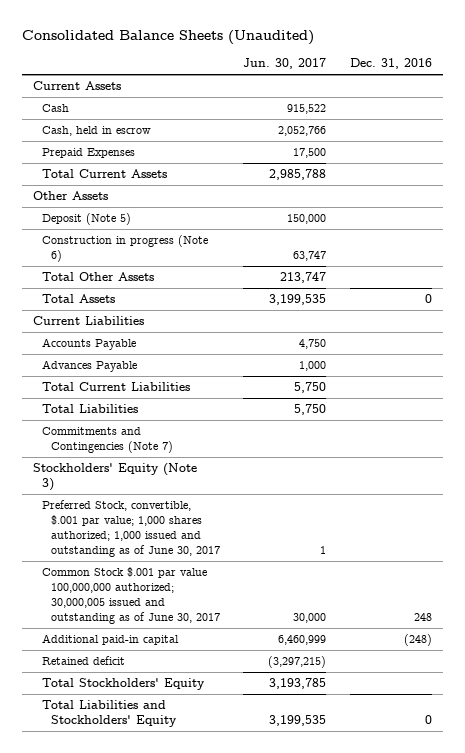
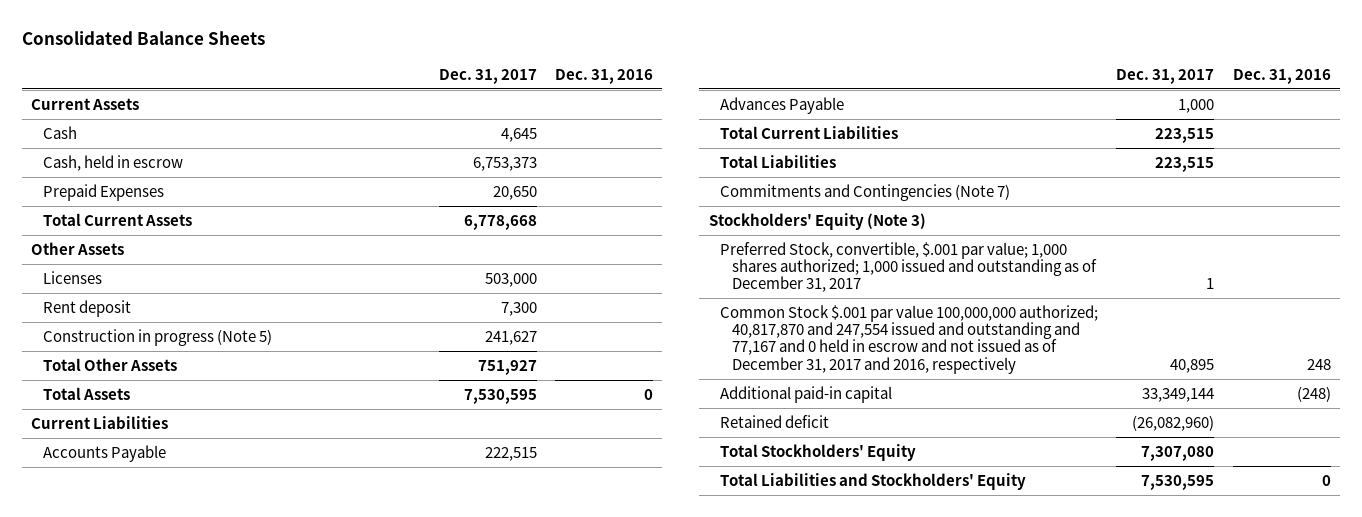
[21,30,314,46] Consolidated Balance Sheets (Unaudited) -> [22,31,266,46] Consolidated Balance Sheets
[243,58,327,70] Jun. 30, 2017 -> none
none -> [439,68,538,84] Dec. 31, 2017
[42,213,132,226] Deposit (Note 5) -> none
none -> [42,270,102,284] Licenses
none -> [42,299,131,317] Rent deposit
[42,235,209,263] Construction in progress (Note 6) -> [42,328,272,346] Construction in progress (Note 5)
[42,500,221,558] Preferred Stock, convertible, $.001 par value; 1,000 shares authorized; 1,000 issued and outstanding as of June 30, 2017 -> [720,241,1097,293] Preferred Stock, convertible, $.001 par value; 1,000 shares authorized; 1,000 issued and outstanding as of December 31, 2017
[42,567,221,625] Common Stock $.001 par value 100,000,000 authorized; 30,000,005 issued and outstanding as of June 30, 2017 -> [720,304,1099,374] Common Stock $.001 par value 100,000,000 authorized; 40,817,870 and 247,554 issued and outstanding and 77,167 and 0 held in escrow and not issued as of December 31, 2017 and 2016, respectively

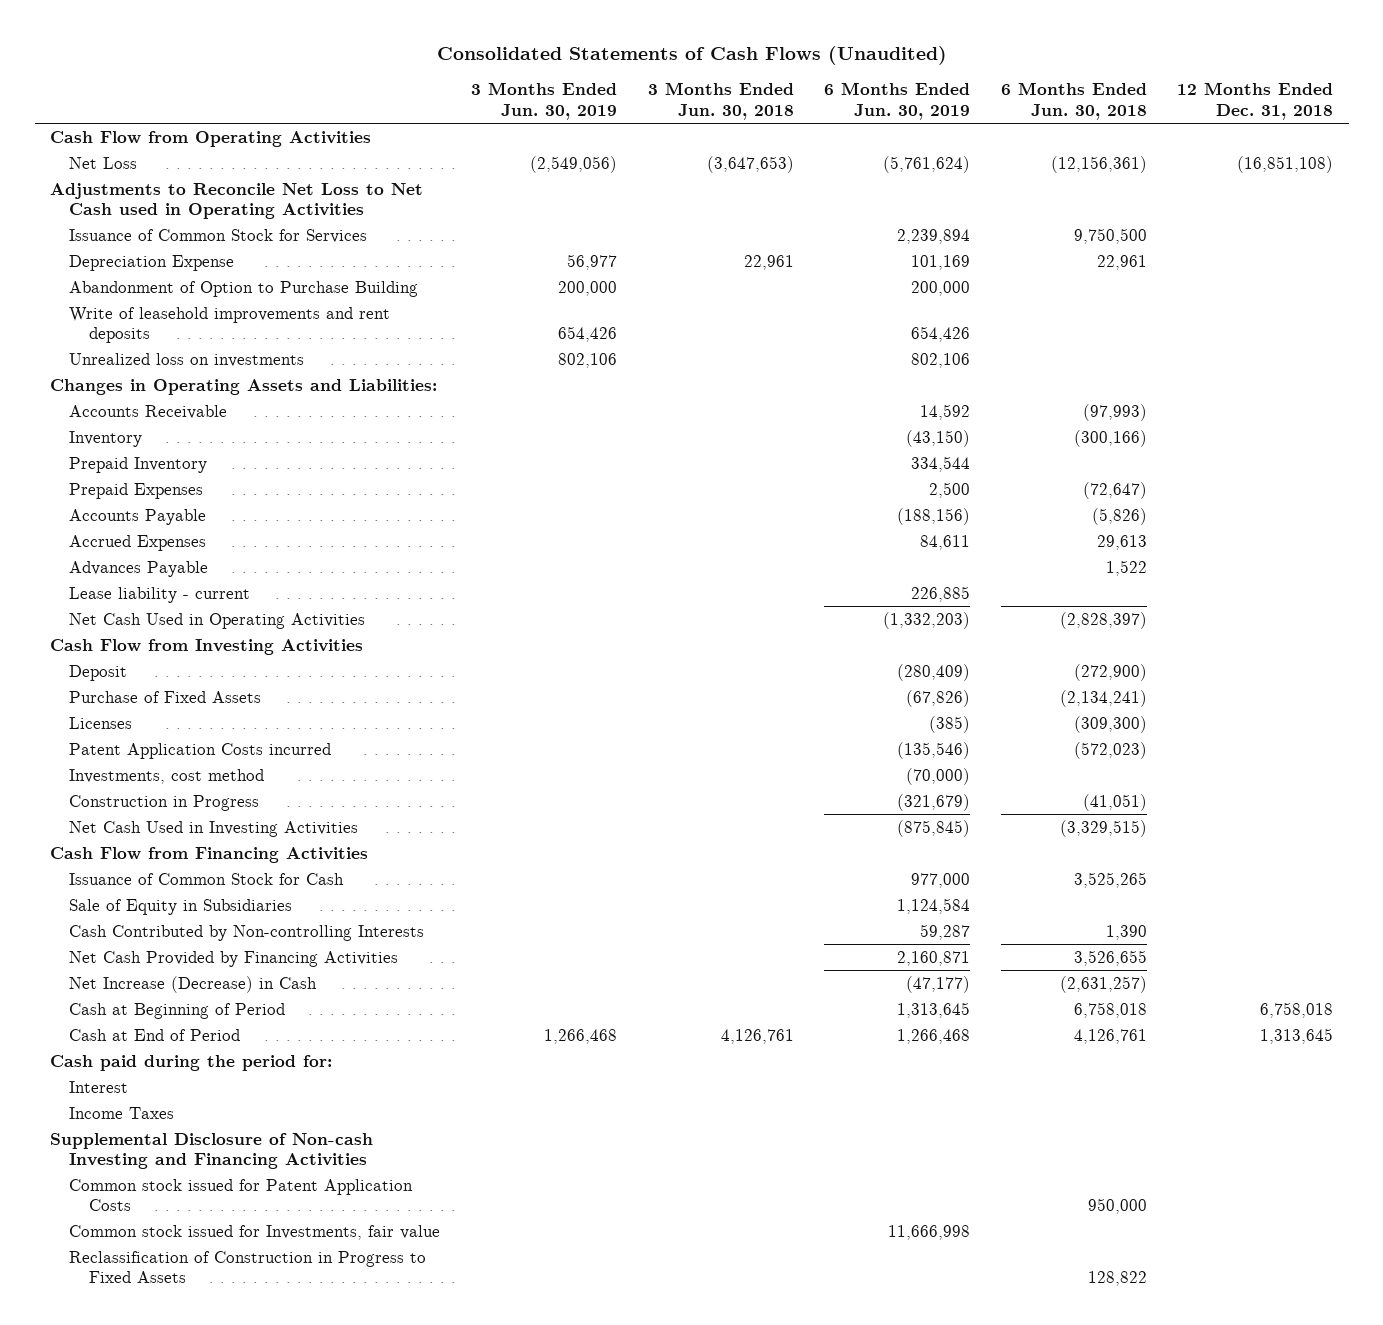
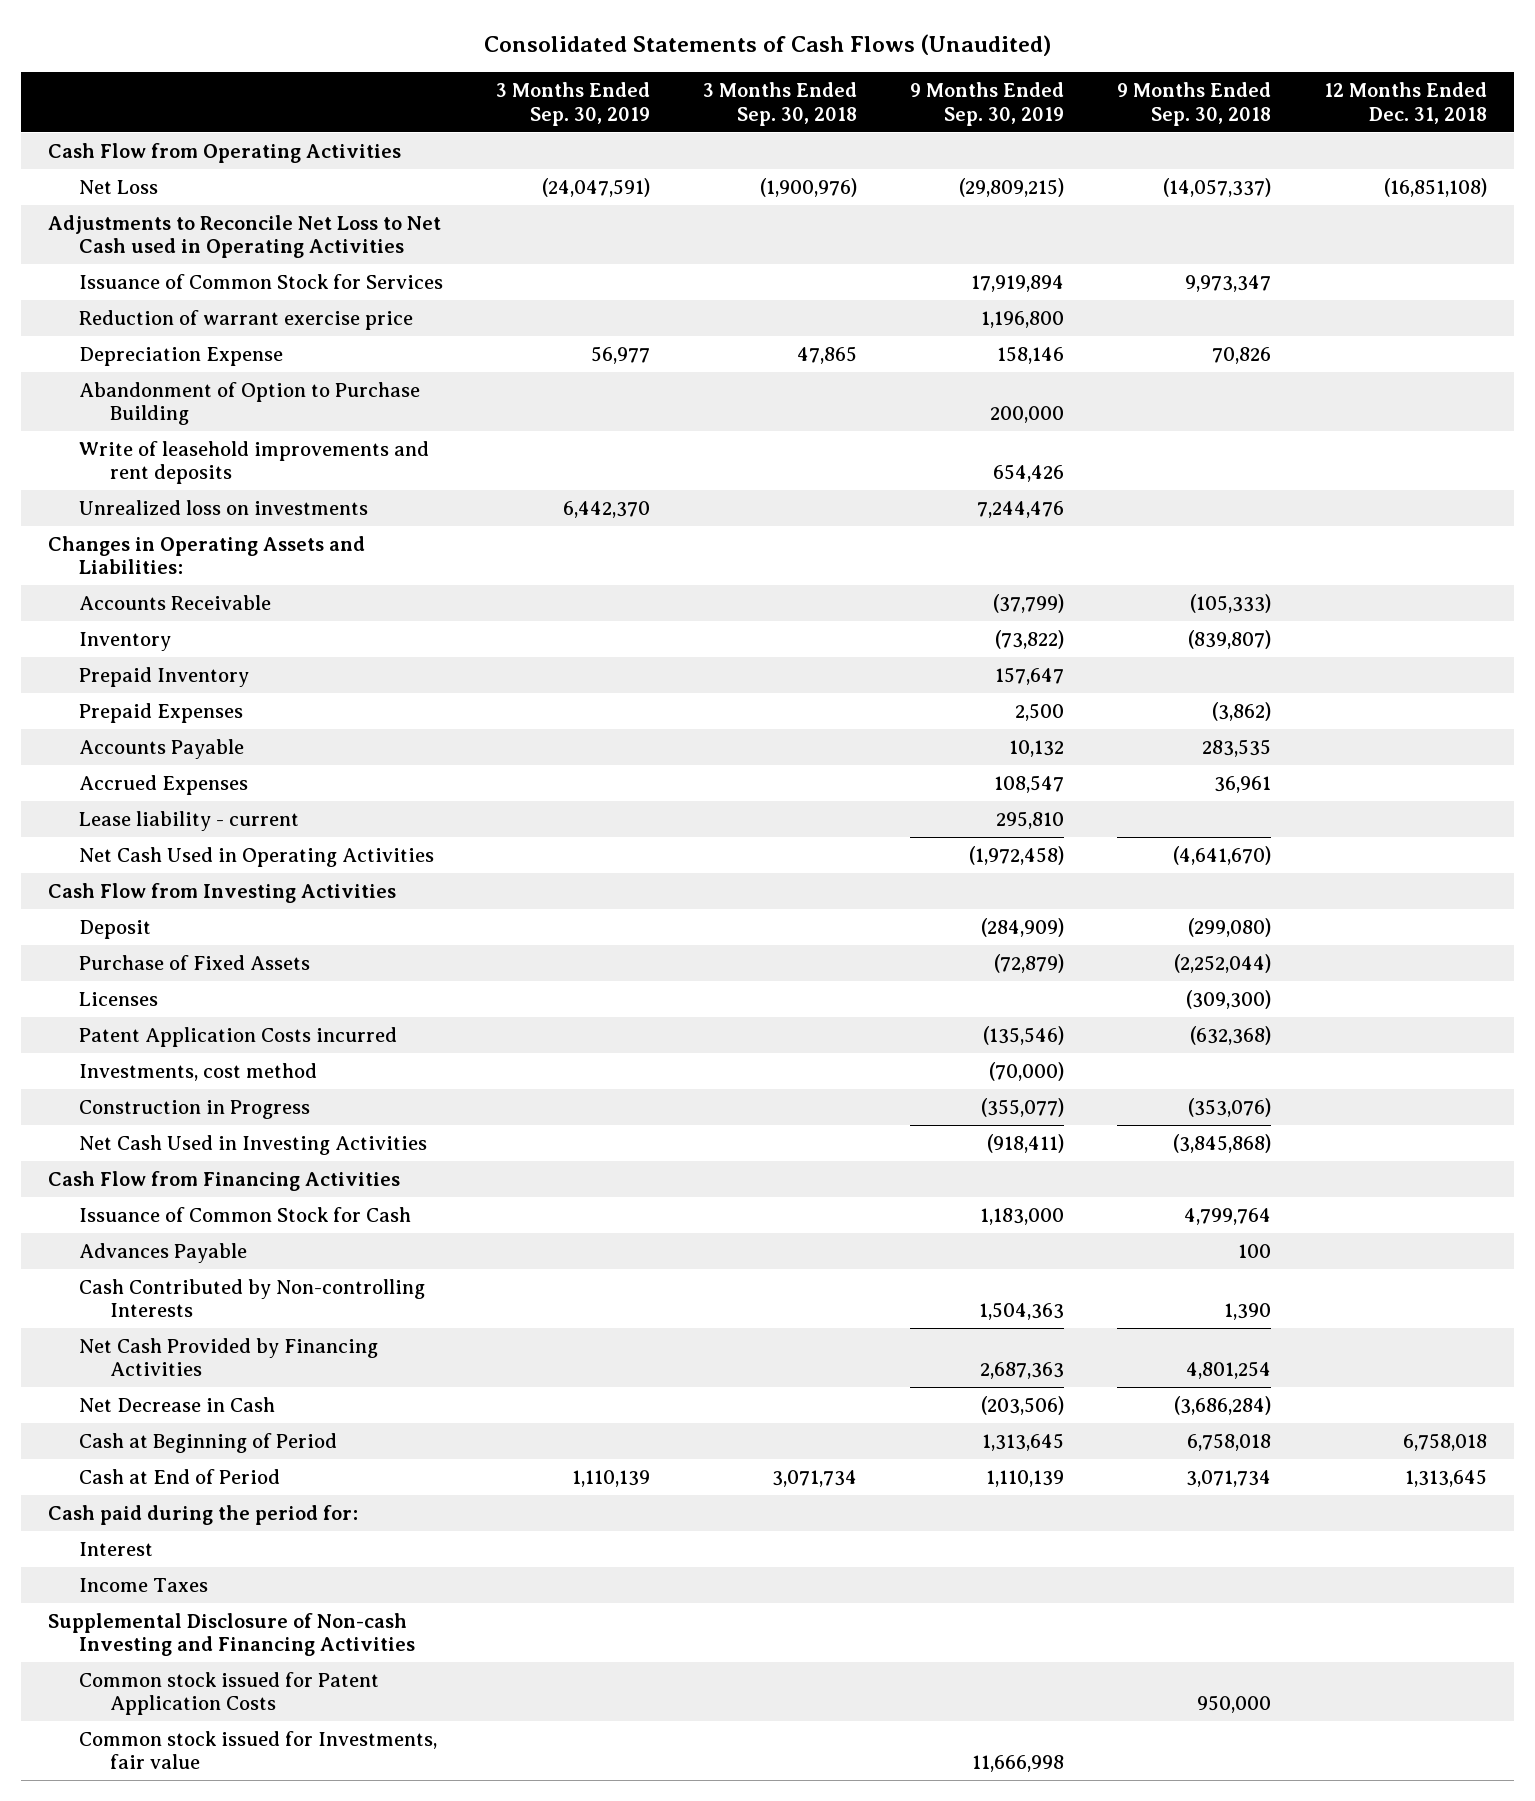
[471,82,618,120] 3 Months Ended Jun. 30, 2019 -> none
[647,82,794,120] 3 Months Ended Jun. 30, 2018 -> none
[824,82,971,120] 6 Months Ended Jun. 30, 2019 -> none
[1000,82,1147,120] 6 Months Ended Jun. 30, 2018 -> none
none -> [495,82,650,126] 3 Months Ended Sep. 30, 2019
none -> [703,82,858,126] 3 Months Ended Sep. 30, 2018
none -> [910,82,1065,126] 9 Months Ended Sep. 30, 2019
none -> [1117,82,1272,126] 9 Months Ended Sep. 30, 2018
none -> [78,310,413,331] Reduction of warrant exercise price
[69,898,293,915] Sale of Equity in Subsidiaries -> none
[69,560,209,577] Advances Payable -> [78,1243,247,1264] Advances Payable
[69,975,318,993] Net Increase (Decrease) in Cash -> [78,1397,275,1413] Net Decrease in Cash
[69,1250,427,1284] Reclassification of Construction in Progress to Fixed Assets -> none

